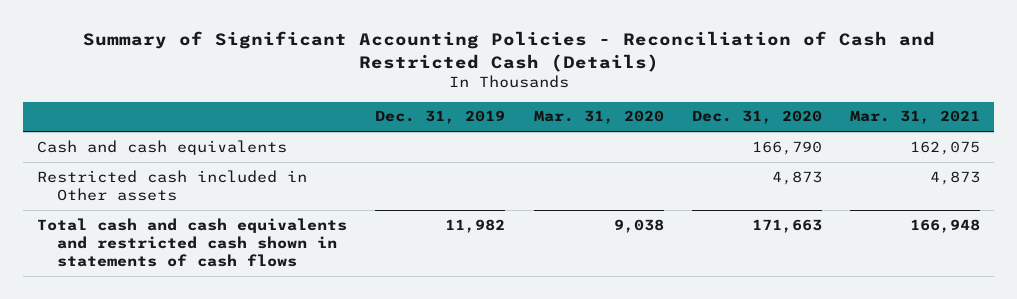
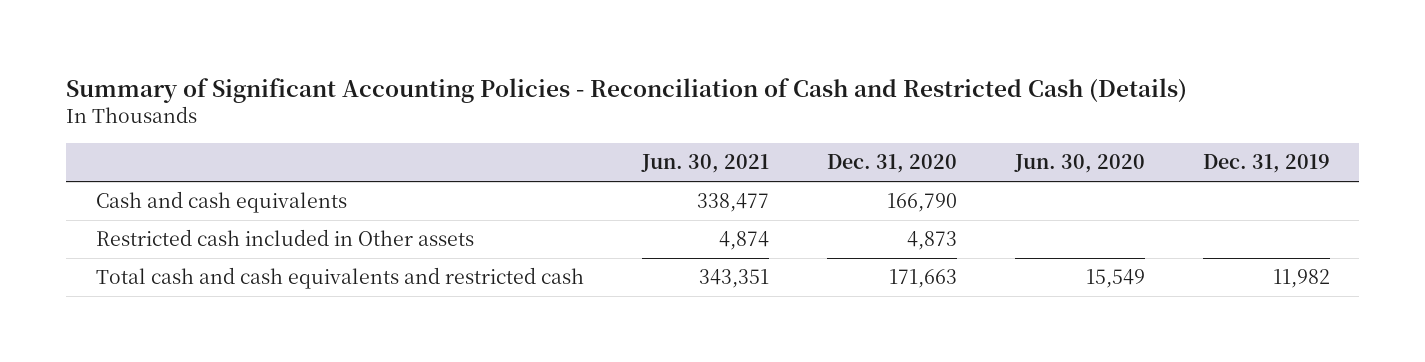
[533,110,664,125] Mar. 31, 2020 -> none
[849,110,980,125] Mar. 31, 2021 -> none
none -> [640,154,769,174] Jun. 30, 2021
none -> [1013,154,1145,174] Jun. 30, 2020
[37,217,348,268] Total cash and cash equivalents and restricted cash shown in statements of cash flows -> [95,267,584,290] Total cash and cash equivalents and restricted cash

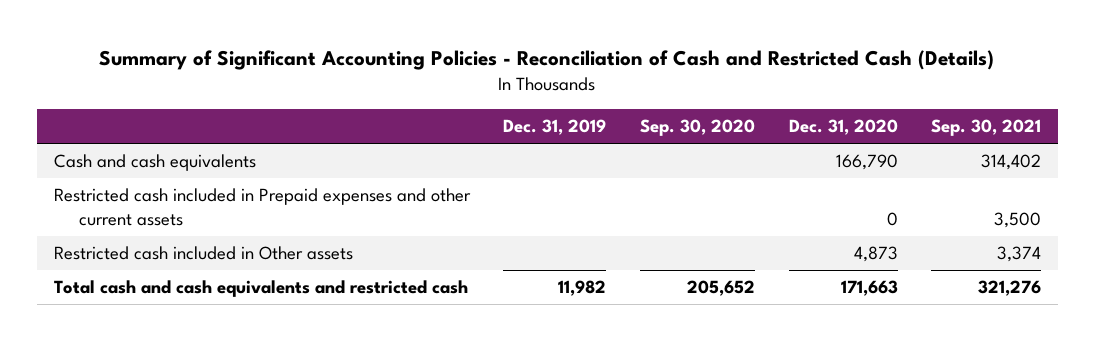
[640,154,769,174] Jun. 30, 2021 -> none
[1013,154,1145,174] Jun. 30, 2020 -> none
none -> [639,119,755,137] Sep. 30, 2020
none -> [931,119,1042,137] Sep. 30, 2021
none -> [53,188,471,227] Restricted cash included in Prepaid expenses and other current assets

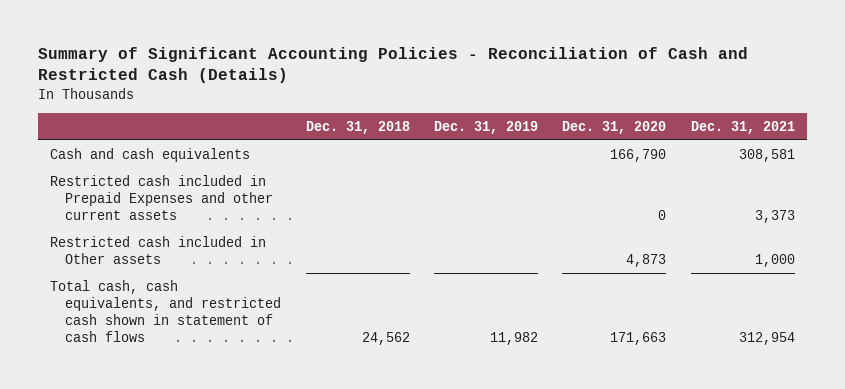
[639,119,755,137] Sep. 30, 2020 -> none
[931,119,1042,137] Sep. 30, 2021 -> none
none -> [305,120,410,134] Dec. 31, 2018
none -> [690,120,795,134] Dec. 31, 2021
[53,188,471,227] Restricted cash included in Prepaid expenses and other current assets -> [49,175,274,221] Restricted cash included in Prepaid Expenses and other current assets
[53,280,468,298] Total cash and cash equivalents and restricted cash -> [49,280,282,343] Total cash, cash equivalents, and restricted cash shown in statement of cash flows

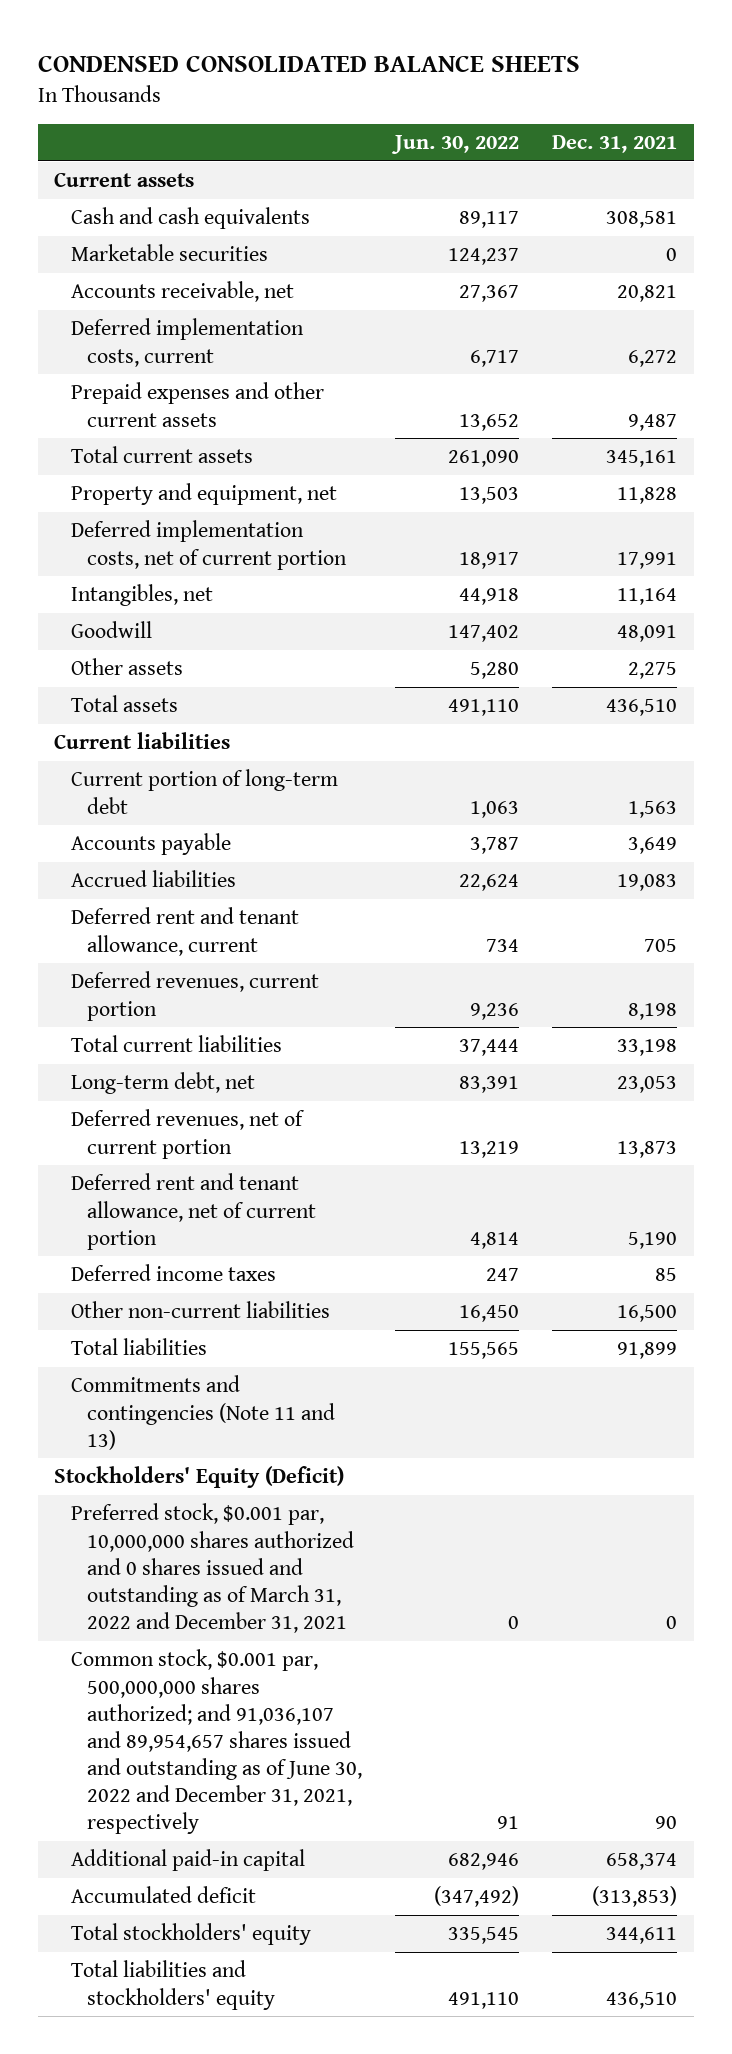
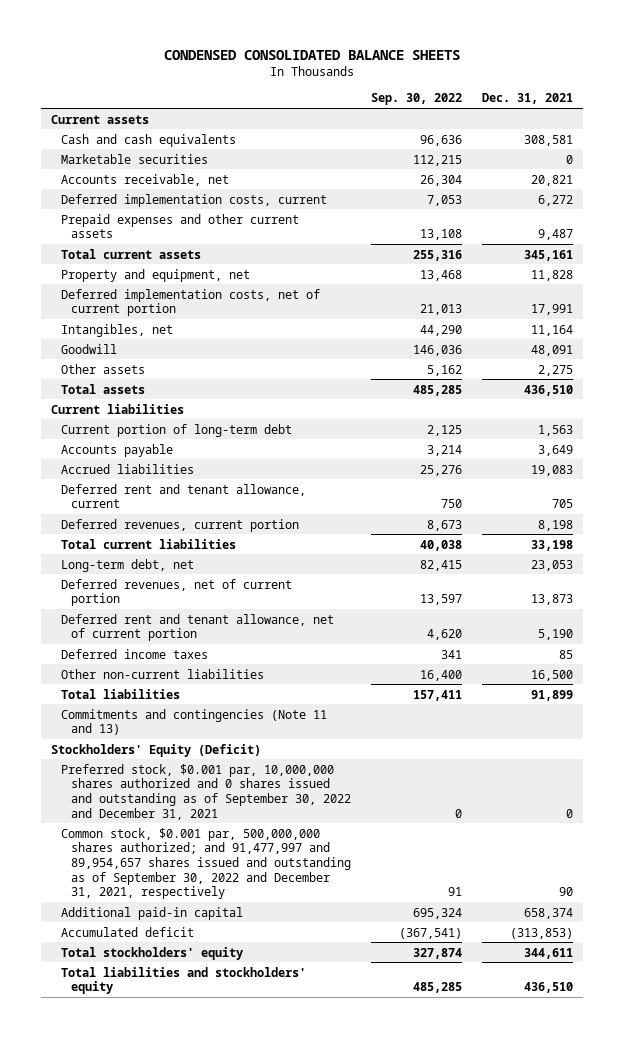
[390,135,519,155] Jun. 30, 2022 -> none
none -> [371,93,463,106] Sep. 30, 2022
[70,1503,354,1633] Preferred stock, $0.001 par, 10,000,000 shares authorized and 0 shares issued and outstanding as of March 31, 2022 and December 31, 2021 -> [61,763,352,820] Preferred stock, $0.001 par, 10,000,000 shares authorized and 0 shares issued and outstanding as of September 30, 2022 and December 31, 2021
[70,1649,362,1834] Common stock, $0.001 par, 500,000,000 shares authorized; and 91,036,107 and 89,954,657 shares issued and outstanding as of June 30, 2022 and December 31, 2021, respectively -> [61,827,352,900] Common stock, $0.001 par, 500,000,000 shares authorized; and 91,477,997 and 89,954,657 shares issued and outstanding as of September 30, 2022 and December 31, 2021, respectively

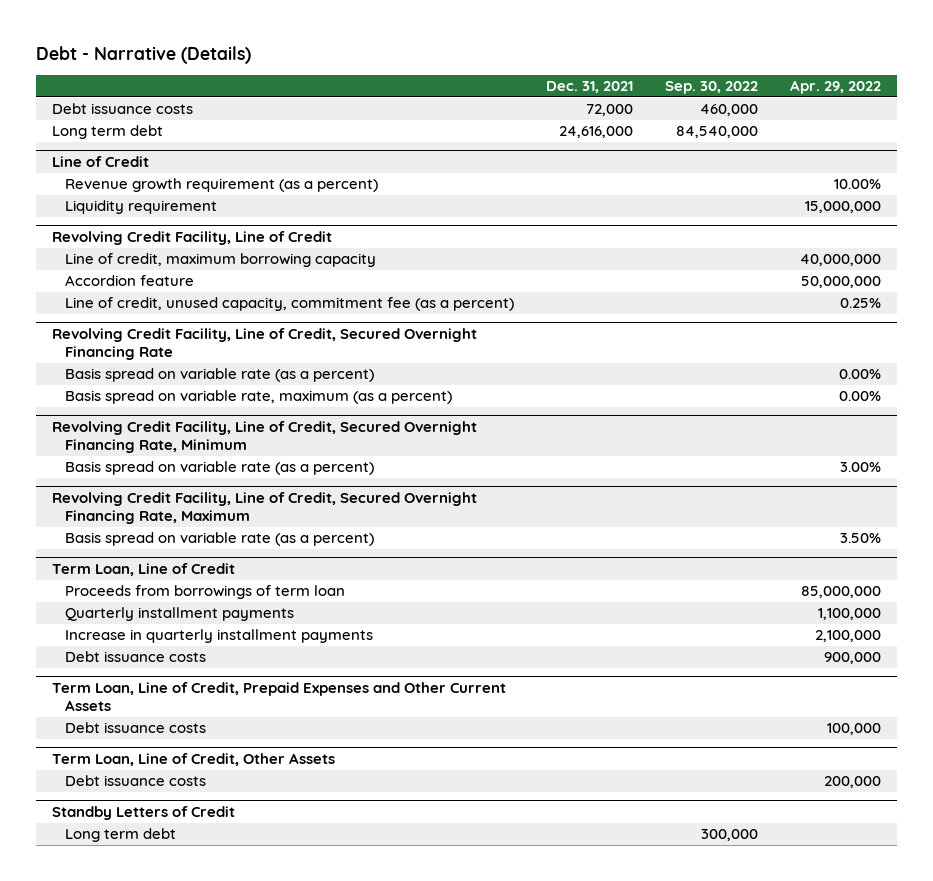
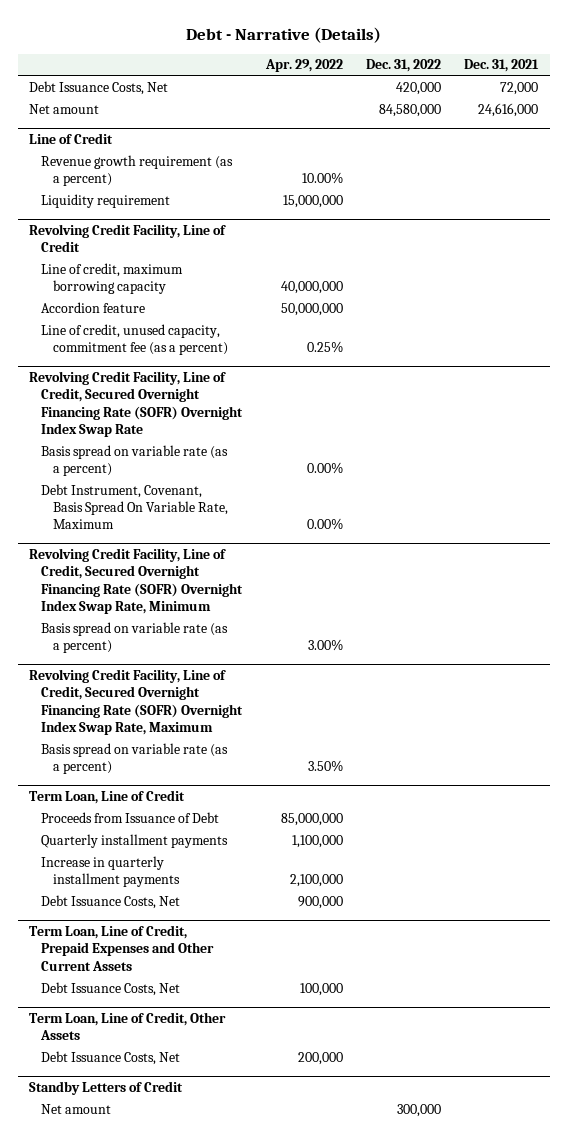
[664,81,758,95] Sep. 30, 2022 -> none
none -> [366,59,442,73] Dec. 31, 2022
[52,103,194,115] Debt issuance costs -> [29,80,169,95] Debt Issuance Costs, Net
[52,125,164,140] Long term debt -> [29,103,100,114] Net amount
[52,328,478,360] Revolving Credit Facility, Line of Credit, Secured Overnight Financing Rate -> [29,371,244,437] Revolving Credit Facility, Line of Credit, Secured Overnight Financing Rate (SOFR) Overnight Index Swap Rate
[64,390,452,405] Basis spread on variable rate, maximum (as a percent) -> [41,483,229,530] Debt Instrument, Covenant, Basis Spread On Variable Rate, Maximum
[52,421,478,453] Revolving Credit Facility, Line of Credit, Secured Overnight Financing Rate, Minimum -> [29,548,244,614] Revolving Credit Facility, Line of Credit, Secured Overnight Financing Rate (SOFR) Overnight Index Swap Rate, Minimum
[52,492,478,524] Revolving Credit Facility, Line of Credit, Secured Overnight Financing Rate, Maximum -> [29,669,244,735] Revolving Credit Facility, Line of Credit, Secured Overnight Financing Rate (SOFR) Overnight Index Swap Rate, Maximum
[64,585,345,600] Proceeds from borrowings of term loan -> [41,811,220,823] Proceeds from Issuance of Debt
[64,651,206,663] Debt issuance costs -> [41,894,181,909] Debt Issuance Costs, Net
[64,722,206,734] Debt issuance costs -> [41,981,181,996] Debt Issuance Costs, Net
[64,775,206,787] Debt issuance costs -> [41,1050,181,1065] Debt Issuance Costs, Net
[64,828,176,843] Long term debt -> [41,1103,112,1114] Net amount

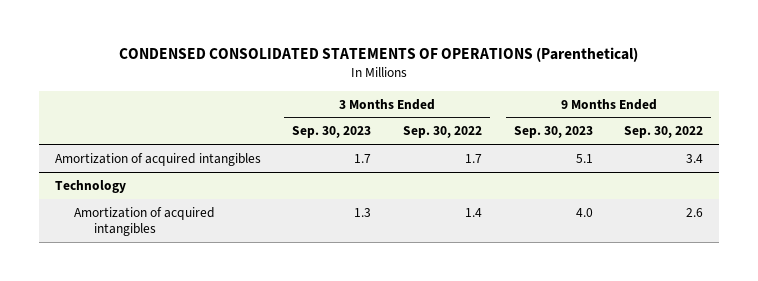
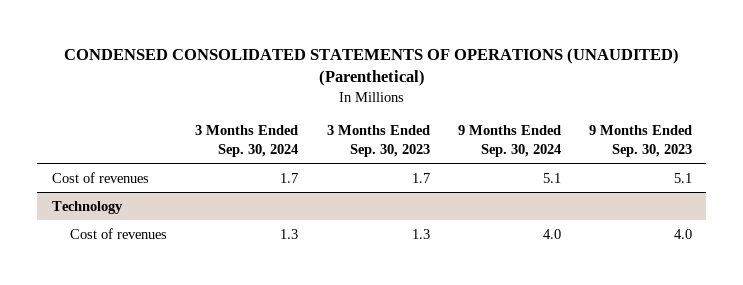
[118,47,638,63] CONDENSED CONSOLIDATED STATEMENTS OF OPERATIONS (Parenthetical) -> [63,47,679,87] CONDENSED CONSOLIDATED STATEMENTS OF OPERATIONS (UNAUDITED) (Parenthetical)
[402,126,482,139] Sep. 30, 2022 -> none
[624,126,704,139] Sep. 30, 2022 -> none
none -> [195,125,299,157] 3 Months Ended Sep. 30, 2024
none -> [457,125,561,157] 9 Months Ended Sep. 30, 2024
[54,152,261,166] Amortization of acquired intangibles -> [51,171,149,183] Cost of revenues
[74,206,216,237] Amortization of acquired intangibles -> [70,227,168,239] Cost of revenues

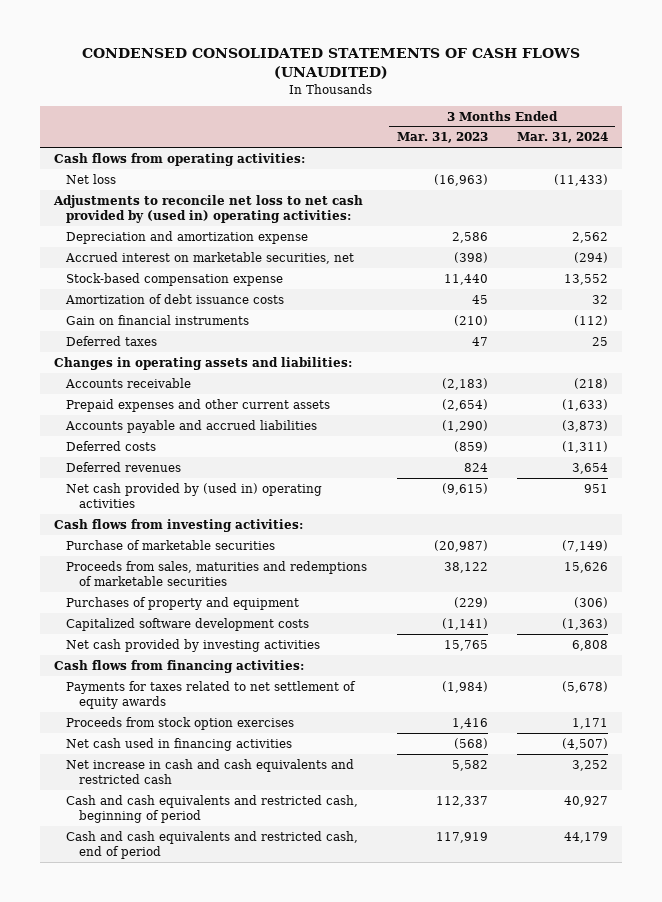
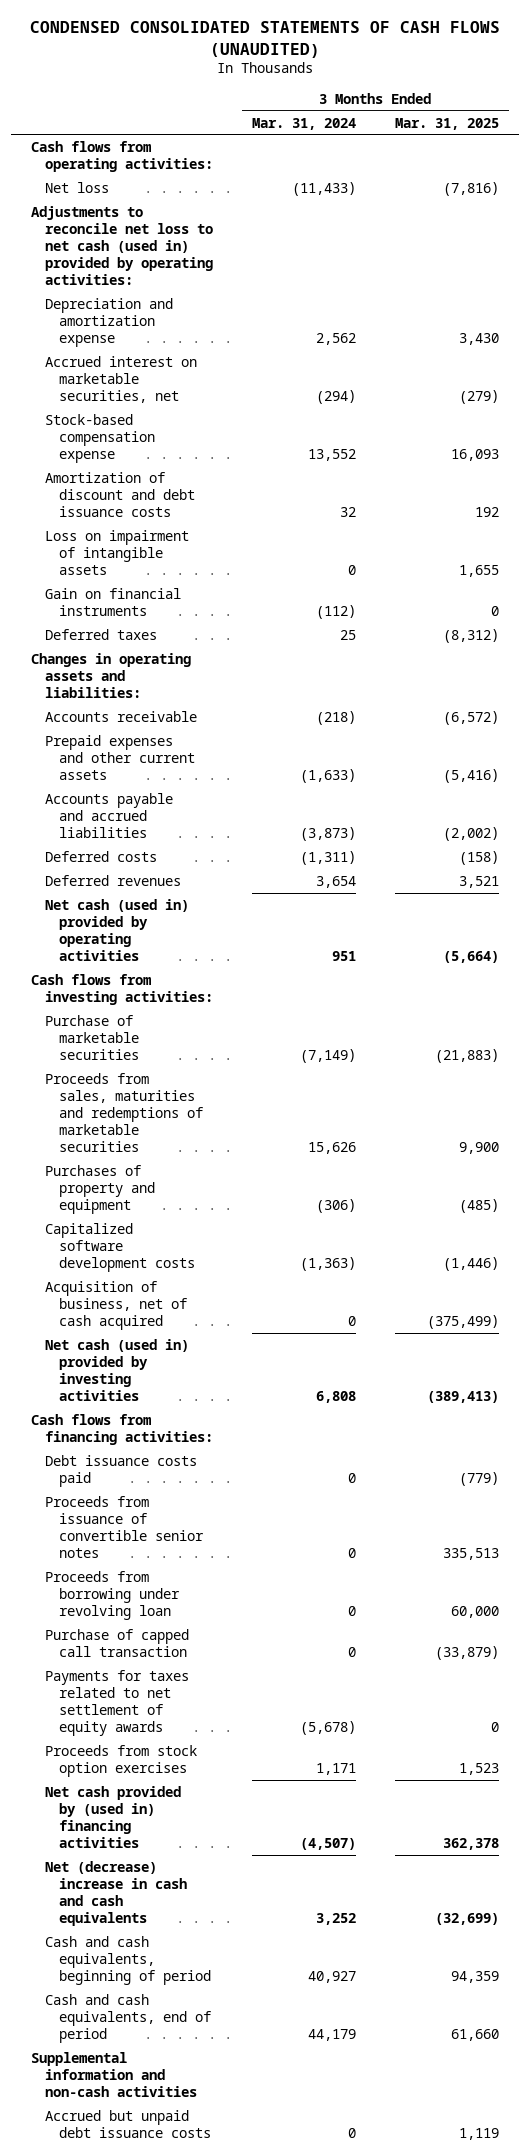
[396,132,488,144] Mar. 31, 2023 -> none
none -> [394,117,499,130] Mar. 31, 2025
[53,194,364,224] Adjustments to reconcile net loss to net cash provided by (used in) operating activities: -> [30,205,213,285] Adjustments to reconcile net loss to net cash (used in) provided by operating activities:
[65,293,285,304] Amortization of debt issuance costs -> [44,471,195,517] Amortization of discount and debt issuance costs
none -> [44,529,189,575] Loss on impairment of intangible assets
[66,482,323,509] Net cash provided by (used in) operating activities -> [44,898,189,961] Net cash (used in) provided by operating activities
none -> [44,1280,187,1330] Acquisition of business, net of cash acquired
[66,638,321,652] Net cash provided by investing activities -> [44,1338,189,1401] Net cash (used in) provided by investing activities
none -> [44,1454,197,1487] Debt issuance costs paid
none -> [44,1495,204,1558] Proceeds from issuance of convertible senior notes
none -> [44,1570,180,1620] Proceeds from borrowing under revolving loan
none -> [44,1628,189,1657] Purchase of capped call transaction
[66,737,293,751] Net cash used in financing activities -> [44,1785,181,1848] Net cash provided by (used in) financing activities
[66,758,355,785] Net increase in cash and cash equivalents and restricted cash -> [44,1860,187,1926] Net (decrease) increase in cash and cash equivalents
[66,794,359,824] Cash and cash equivalents and restricted cash, beginning of period -> [44,1935,211,1985] Cash and cash equivalents, beginning of period
[66,830,359,860] Cash and cash equivalents and restricted cash, end of period -> [44,1993,211,2043] Cash and cash equivalents, end of period
none -> [30,2051,197,2097] Supplemental information and non-cash activities
none -> [44,2109,211,2138] Accrued but unpaid debt issuance costs

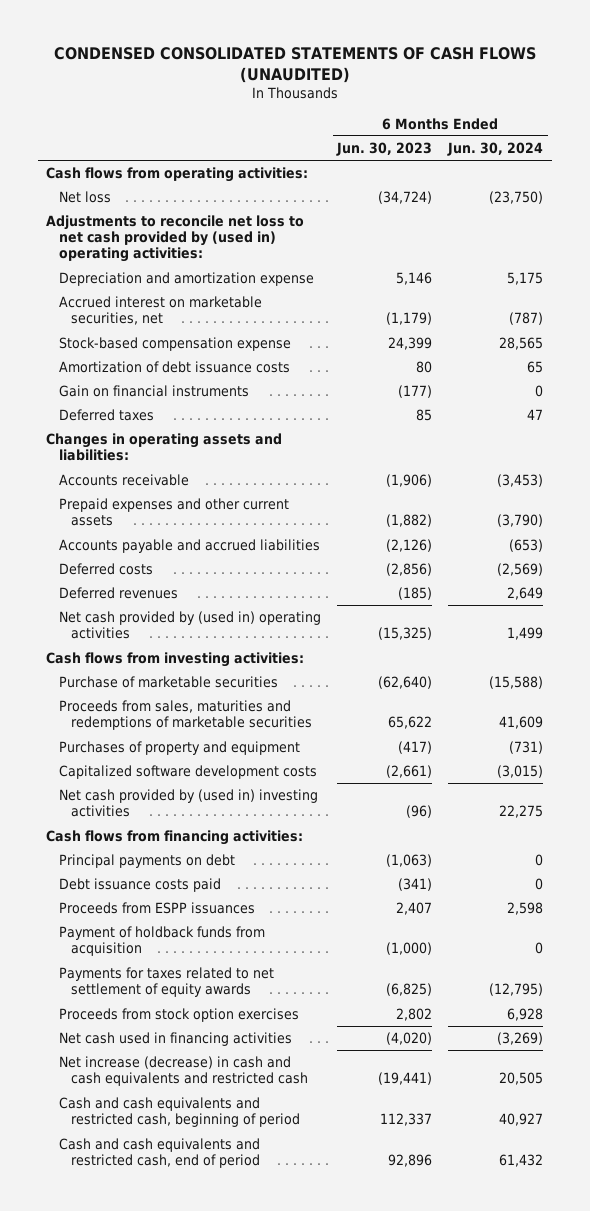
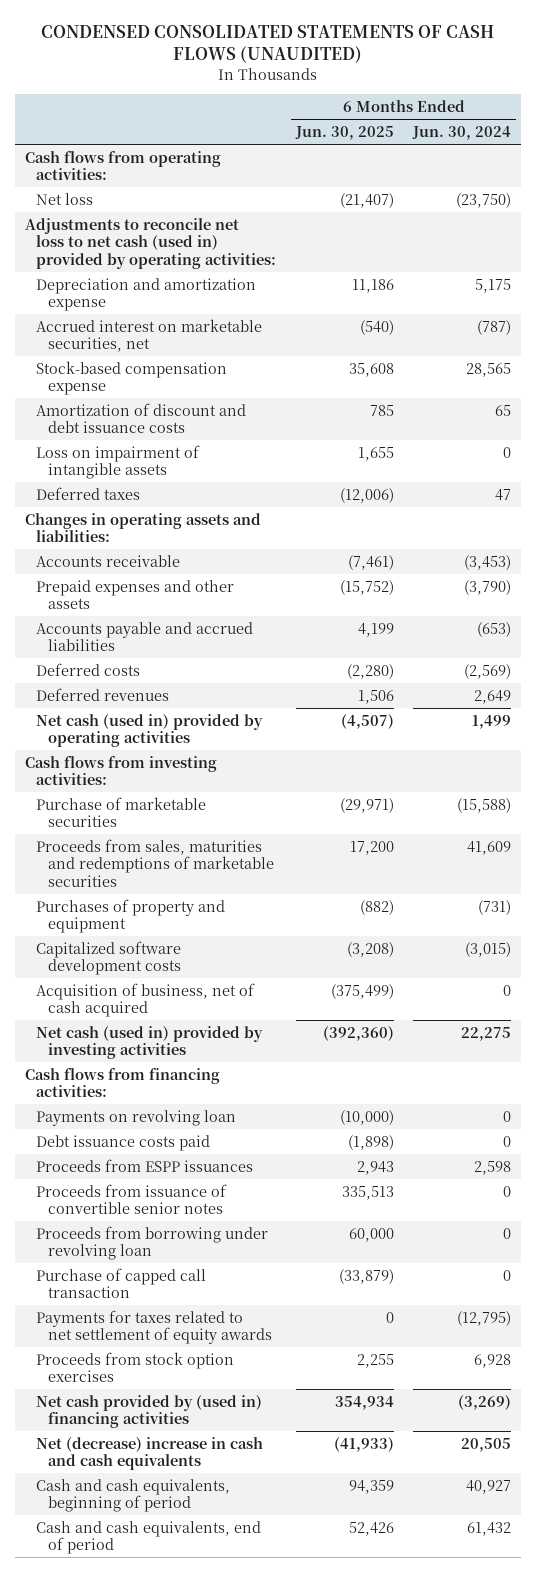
[336,141,433,156] Jun. 30, 2023 -> none
none -> [294,126,394,141] Jun. 30, 2025
[46,215,305,263] Adjustments to reconcile net loss to net cash provided by (used in) operating activities: -> [24,217,277,269] Adjustments to reconcile net loss to net cash (used in) provided by operating activities:
[58,385,249,398] Gain on financial instruments -> none
[58,361,290,374] Amortization of debt issuance costs -> [36,402,247,434] Amortization of discount and debt issuance costs
none -> [36,444,201,480] Loss on impairment of intangible assets
[58,498,289,527] Prepaid expenses and other current assets -> [36,579,235,610] Prepaid expenses and other assets
[58,611,321,640] Net cash provided by (used in) operating activities -> [36,713,264,748] Net cash (used in) provided by operating activities
none -> [36,982,256,1018] Acquisition of business, net of cash acquired
[58,789,318,818] Net cash provided by (used in) investing activities -> [36,1025,264,1060] Net cash (used in) provided by investing activities
[58,854,235,869] Principal payments on debt -> none
none -> [36,1109,237,1126] Payments on revolving loan
[58,926,265,957] Payment of holdback funds from acquisition -> none
none -> [36,1183,228,1215] Proceeds from issuance of convertible senior notes
none -> [36,1225,269,1261] Proceeds from borrowing under revolving loan
none -> [36,1267,207,1299] Purchase of capped call transaction
[58,1032,292,1047] Net cash used in financing activities -> [36,1394,263,1429] Net cash provided by (used in) financing activities
[58,1056,309,1087] Net increase (decrease) in cash and cash equivalents and restricted cash -> [36,1436,264,1471] Net (decrease) increase in cash and cash equivalents
[58,1097,301,1128] Cash and cash equivalents and restricted cash, beginning of period -> [36,1478,231,1513] Cash and cash equivalents, beginning of period
[58,1138,261,1169] Cash and cash equivalents and restricted cash, end of period -> [36,1520,262,1555] Cash and cash equivalents, end of period

